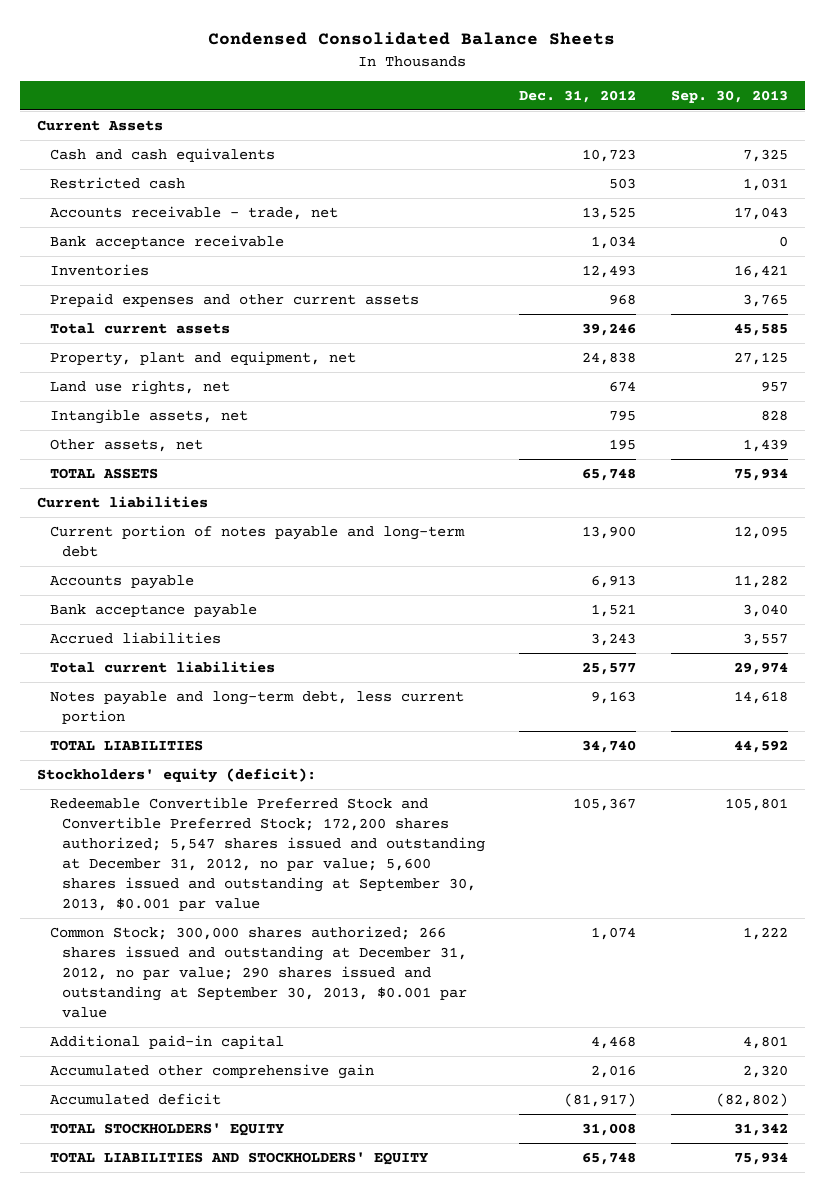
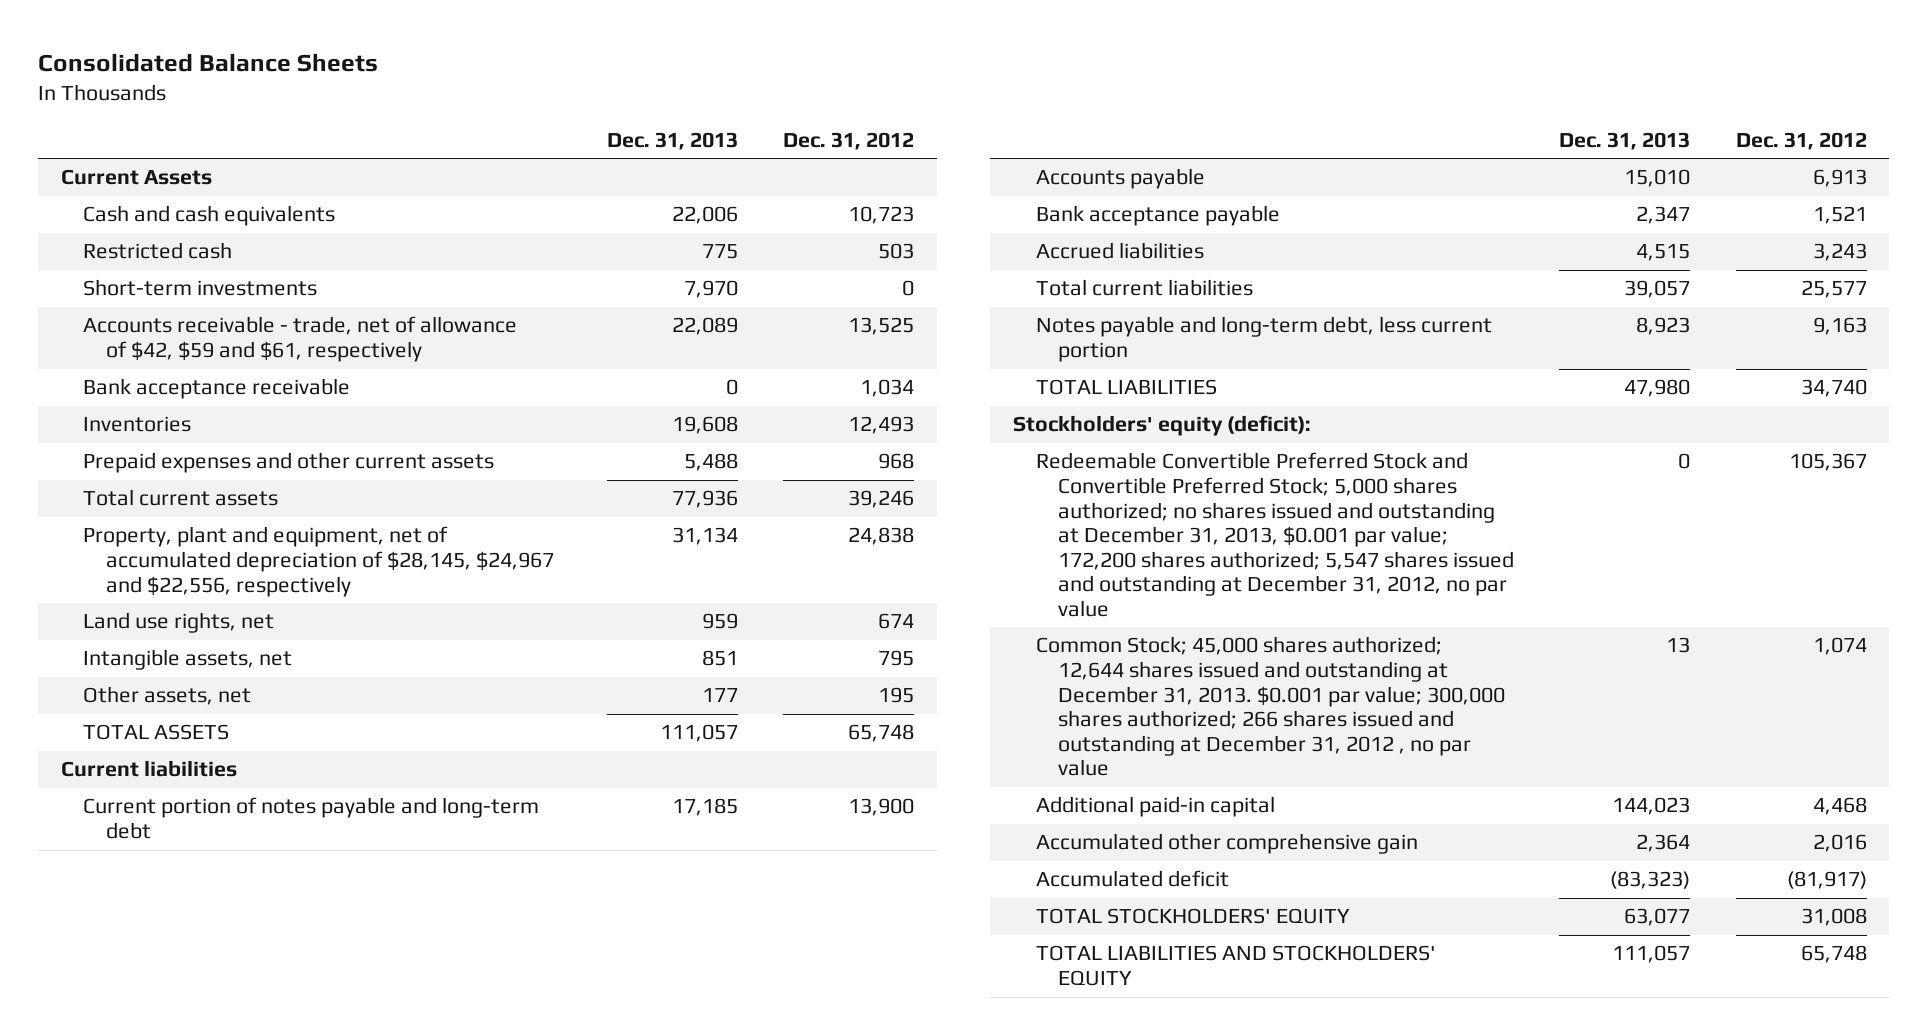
[208,32,616,46] Condensed Consolidated Balance Sheets -> [38,53,379,73] Consolidated Balance Sheets
[670,90,788,104] Sep. 30, 2013 -> none
none -> [607,131,739,150] Dec. 31, 2013
none -> [83,279,318,297] Short-term investments
[49,205,338,220] Accounts receivable - trade, net -> [83,316,518,363] Accounts receivable - trade, net of allowance of $42, $59 and $61, respectively
[49,350,356,366] Property, plant and equipment, net -> [83,526,554,597] Property, plant and equipment, net of accumulated depreciation of $28,145, $24,967 and $22,556, respectively
[49,796,486,912] Redeemable Convertible Preferred Stock and Convertible Preferred Stock; 172,200 shares authorized; 5,547 shares issued and outstanding at December 31, 2012, no par value; 5,600 shares issued and outstanding at September 30, 2013, $0.001 par value -> [1035,452,1514,617] Redeemable Convertible Preferred Stock and Convertible Preferred Stock; 5,000 shares authorized; no shares issued and outstanding at December 31, 2013, $0.001 par value; 172,200 shares authorized; 5,547 shares issued and outstanding at December 31, 2012, no par value
[49,925,468,1018] Common Stock; 300,000 shares authorized; 266 shares issued and outstanding at December 31, 2012, no par value; 290 shares issued and outstanding at September 30, 2013, $0.001 par value -> [1035,636,1505,777] Common Stock; 45,000 shares authorized; 12,644 shares issued and outstanding at December 31, 2013. $0.001 par value; 300,000 shares authorized; 266 shares issued and outstanding at December 31, 2012 , no par value

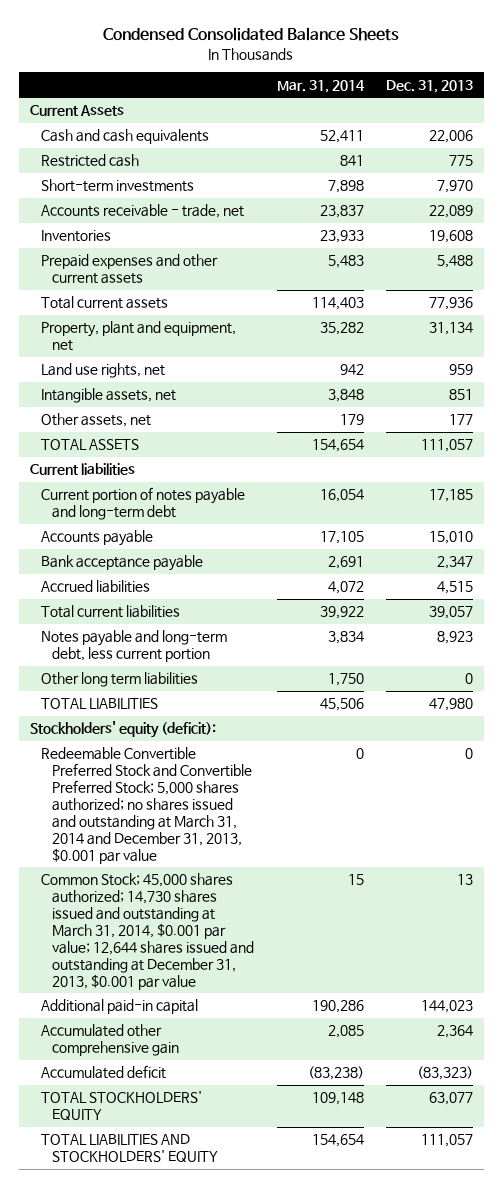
[38,53,379,73] Consolidated Balance Sheets -> [103,26,400,41] Condensed Consolidated Balance Sheets
[783,131,915,150] Dec. 31, 2012 -> none
none -> [276,79,365,93] Mar. 31, 2014
[83,378,351,400] Bank acceptance receivable -> none
[83,316,518,363] Accounts receivable - trade, net of allowance of $42, $59 and $61, respectively -> [41,204,245,219] Accounts receivable - trade, net
[83,526,554,597] Property, plant and equipment, net of accumulated depreciation of $28,145, $24,967 and $22,556, respectively -> [41,321,237,352] Property, plant and equipment, net
none -> [41,672,199,688] Other long term liabilities
[1035,452,1514,617] Redeemable Convertible Preferred Stock and Convertible Preferred Stock; 5,000 shares authorized; no shares issued and outstanding at December 31, 2013, $0.001 par value; 172,200 shares authorized; 5,547 shares issued and outstanding at December 31, 2012, no par value -> [41,747,253,864] Redeemable Convertible Preferred Stock and Convertible Preferred Stock; 5,000 shares authorized; no shares issued and outstanding at March 31, 2014 and December 31, 2013, $0.001 par value
[1035,636,1505,777] Common Stock; 45,000 shares authorized; 12,644 shares issued and outstanding at December 31, 2013. $0.001 par value; 300,000 shares authorized; 266 shares issued and outstanding at December 31, 2012 , no par value -> [41,873,255,990] Common Stock; 45,000 shares authorized; 14,730 shares issued and outstanding at March 31, 2014, $0.001 par value; 12,644 shares issued and outstanding at December 31, 2013, $0.001 par value

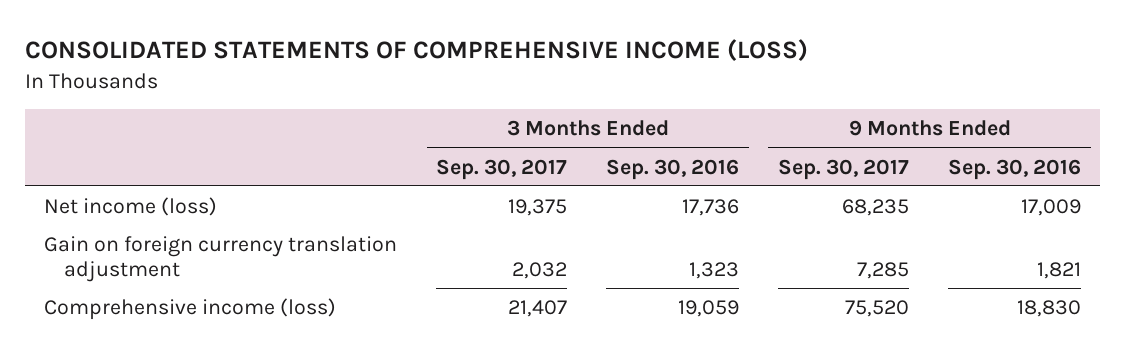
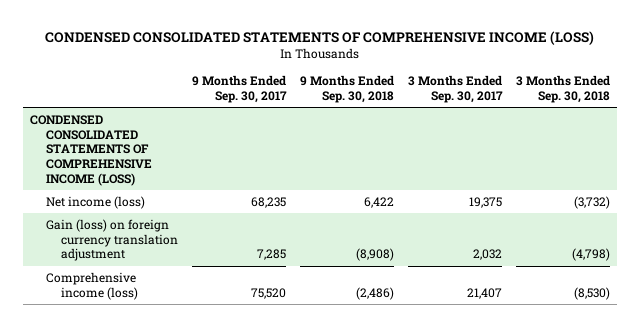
[24,39,808,62] CONSOLIDATED STATEMENTS OF COMPREHENSIVE INCOME (LOSS) -> [45,30,595,45] CONDENSED CONSOLIDATED STATEMENTS OF COMPREHENSIVE INCOME (LOSS)
[606,158,740,180] Sep. 30, 2016 -> none
[947,158,1081,180] Sep. 30, 2016 -> none
none -> [300,75,395,104] 9 Months Ended Sep. 30, 2018
none -> [516,75,611,104] 3 Months Ended Sep. 30, 2018
none -> [30,114,152,187] CONDENSED CONSOLIDATED STATEMENTS OF COMPREHENSIVE INCOME (LOSS)
[44,235,398,282] Gain on foreign currency translation adjustment -> [45,218,179,262] Gain (loss) on foreign currency translation adjustment

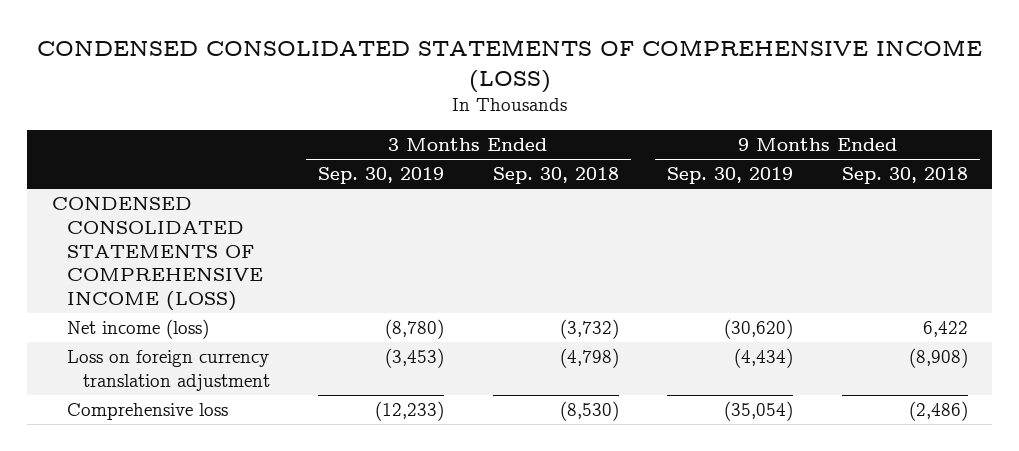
[192,75,288,104] 9 Months Ended Sep. 30, 2017 -> none
[408,75,504,104] 3 Months Ended Sep. 30, 2017 -> none
none -> [318,167,445,185] Sep. 30, 2019
none -> [667,167,794,185] Sep. 30, 2019
[45,218,179,262] Gain (loss) on foreign currency translation adjustment -> [67,350,270,391] Loss on foreign currency translation adjustment
[45,271,139,300] Comprehensive income (loss) -> [67,403,229,421] Comprehensive loss

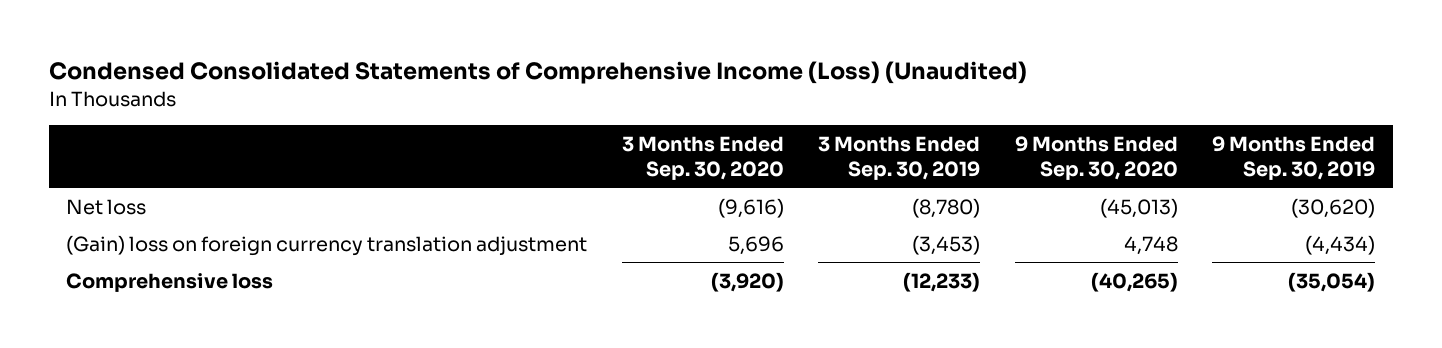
[36,39,982,93] CONDENSED CONSOLIDATED STATEMENTS OF COMPREHENSIVE INCOME (LOSS) -> [49,61,1028,85] Condensed Consolidated Statements of Comprehensive Income (Loss) (Unaudited)
[492,167,619,185] Sep. 30, 2018 -> none
[841,167,968,185] Sep. 30, 2018 -> none
none -> [621,135,784,180] 3 Months Ended Sep. 30, 2020
none -> [1014,135,1178,180] 9 Months Ended Sep. 30, 2020
[51,197,264,311] CONDENSED CONSOLIDATED STATEMENTS OF COMPREHENSIVE INCOME (LOSS) -> none
[67,319,210,340] Net income (loss) -> [66,198,147,215] Net loss
[67,350,270,391] Loss on foreign currency translation adjustment -> [66,234,588,256] (Gain) loss on foreign currency translation adjustment

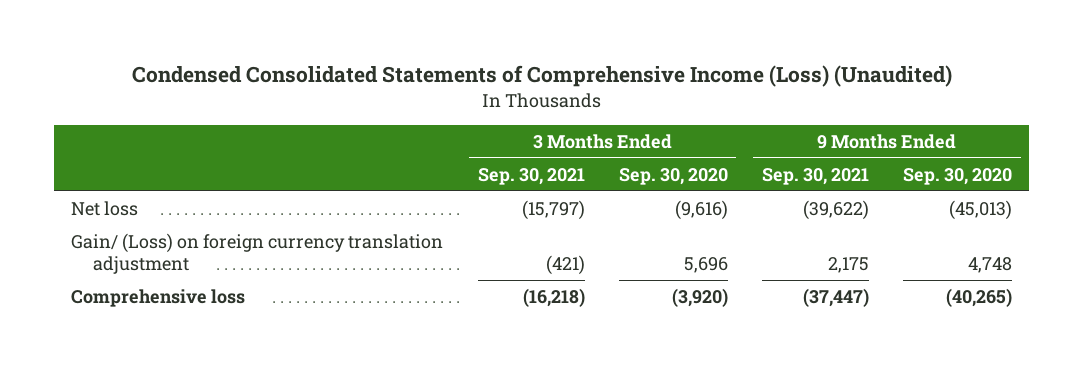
[818,135,981,180] 3 Months Ended Sep. 30, 2019 -> none
[1212,135,1376,180] 9 Months Ended Sep. 30, 2019 -> none
none -> [477,167,585,185] Sep. 30, 2021
none -> [762,167,870,185] Sep. 30, 2021
[66,234,588,256] (Gain) loss on foreign currency translation adjustment -> [71,232,444,275] Gain/ (Loss) on foreign currency translation adjustment

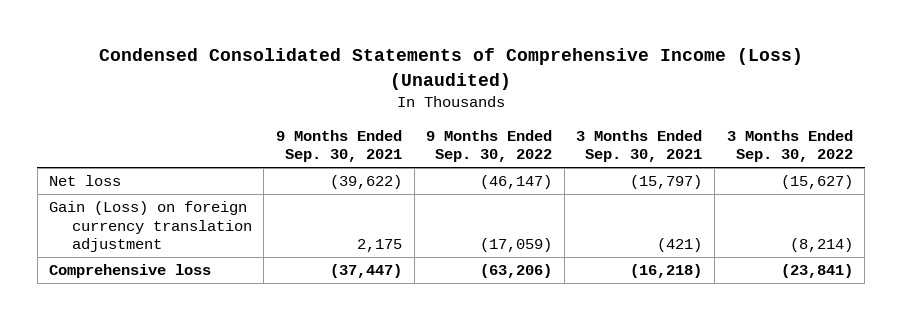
[618,167,728,185] Sep. 30, 2020 -> none
[903,167,1013,185] Sep. 30, 2020 -> none
none -> [426,129,553,163] 9 Months Ended Sep. 30, 2022
none -> [726,129,853,163] 3 Months Ended Sep. 30, 2022
[71,232,444,275] Gain/ (Loss) on foreign currency translation adjustment -> [49,201,252,253] Gain (Loss) on foreign currency translation adjustment

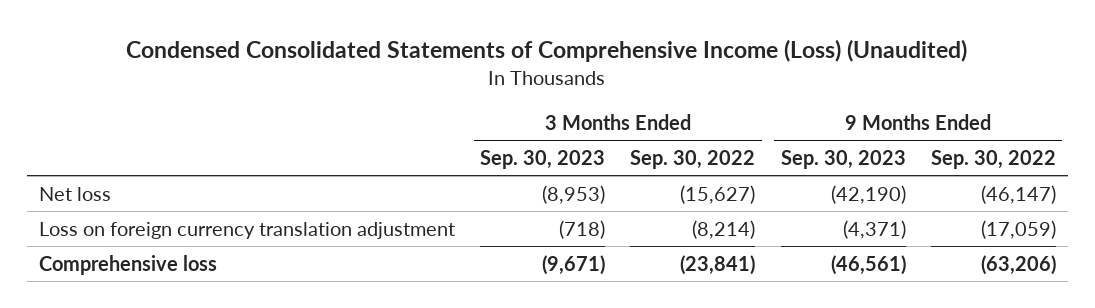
[276,129,403,163] 9 Months Ended Sep. 30, 2021 -> none
[576,129,703,163] 3 Months Ended Sep. 30, 2021 -> none
none -> [480,149,606,169] Sep. 30, 2023
none -> [780,149,906,169] Sep. 30, 2023
[49,201,252,253] Gain (Loss) on foreign currency translation adjustment -> [39,221,456,239] Loss on foreign currency translation adjustment

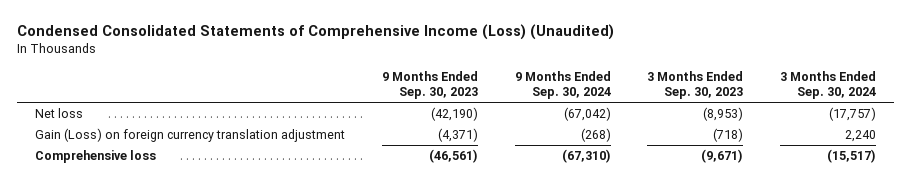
[630,149,756,169] Sep. 30, 2022 -> none
[930,149,1056,169] Sep. 30, 2022 -> none
none -> [514,70,611,100] 9 Months Ended Sep. 30, 2024
none -> [779,70,876,100] 3 Months Ended Sep. 30, 2024
[39,221,456,239] Loss on foreign currency translation adjustment -> [35,127,346,142] Gain (Loss) on foreign currency translation adjustment

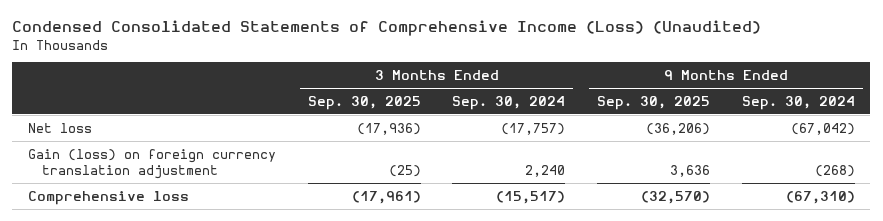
[381,70,478,100] 9 Months Ended Sep. 30, 2023 -> none
[647,70,744,100] 3 Months Ended Sep. 30, 2023 -> none
none -> [307,95,421,110] Sep. 30, 2025
none -> [597,95,711,110] Sep. 30, 2025
[35,127,346,142] Gain (Loss) on foreign currency translation adjustment -> [28,148,277,179] Gain (loss) on foreign currency translation adjustment

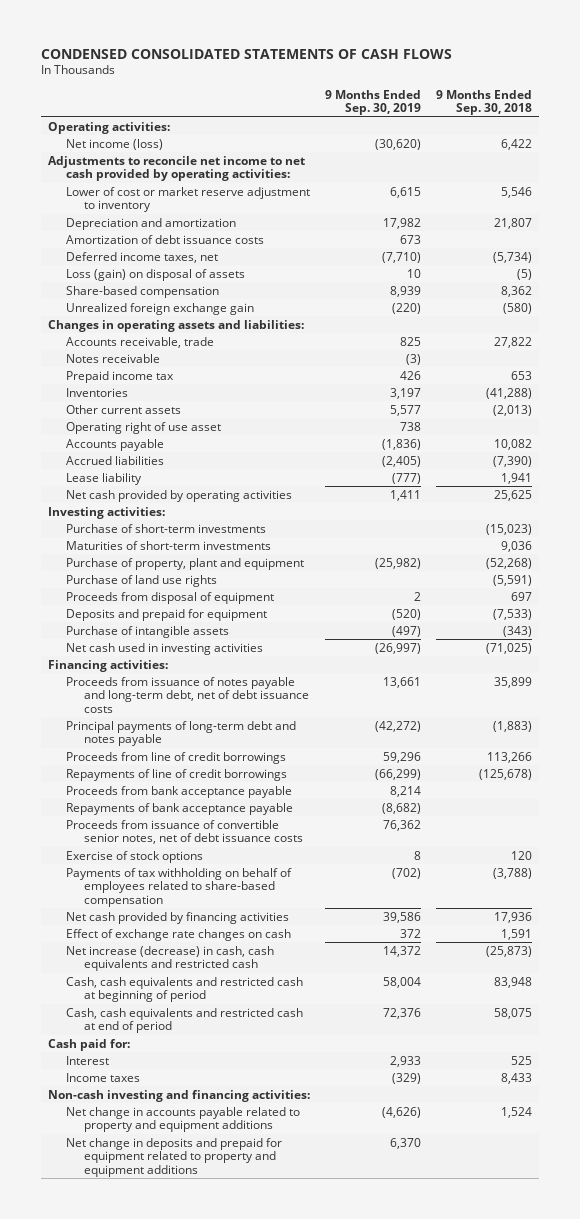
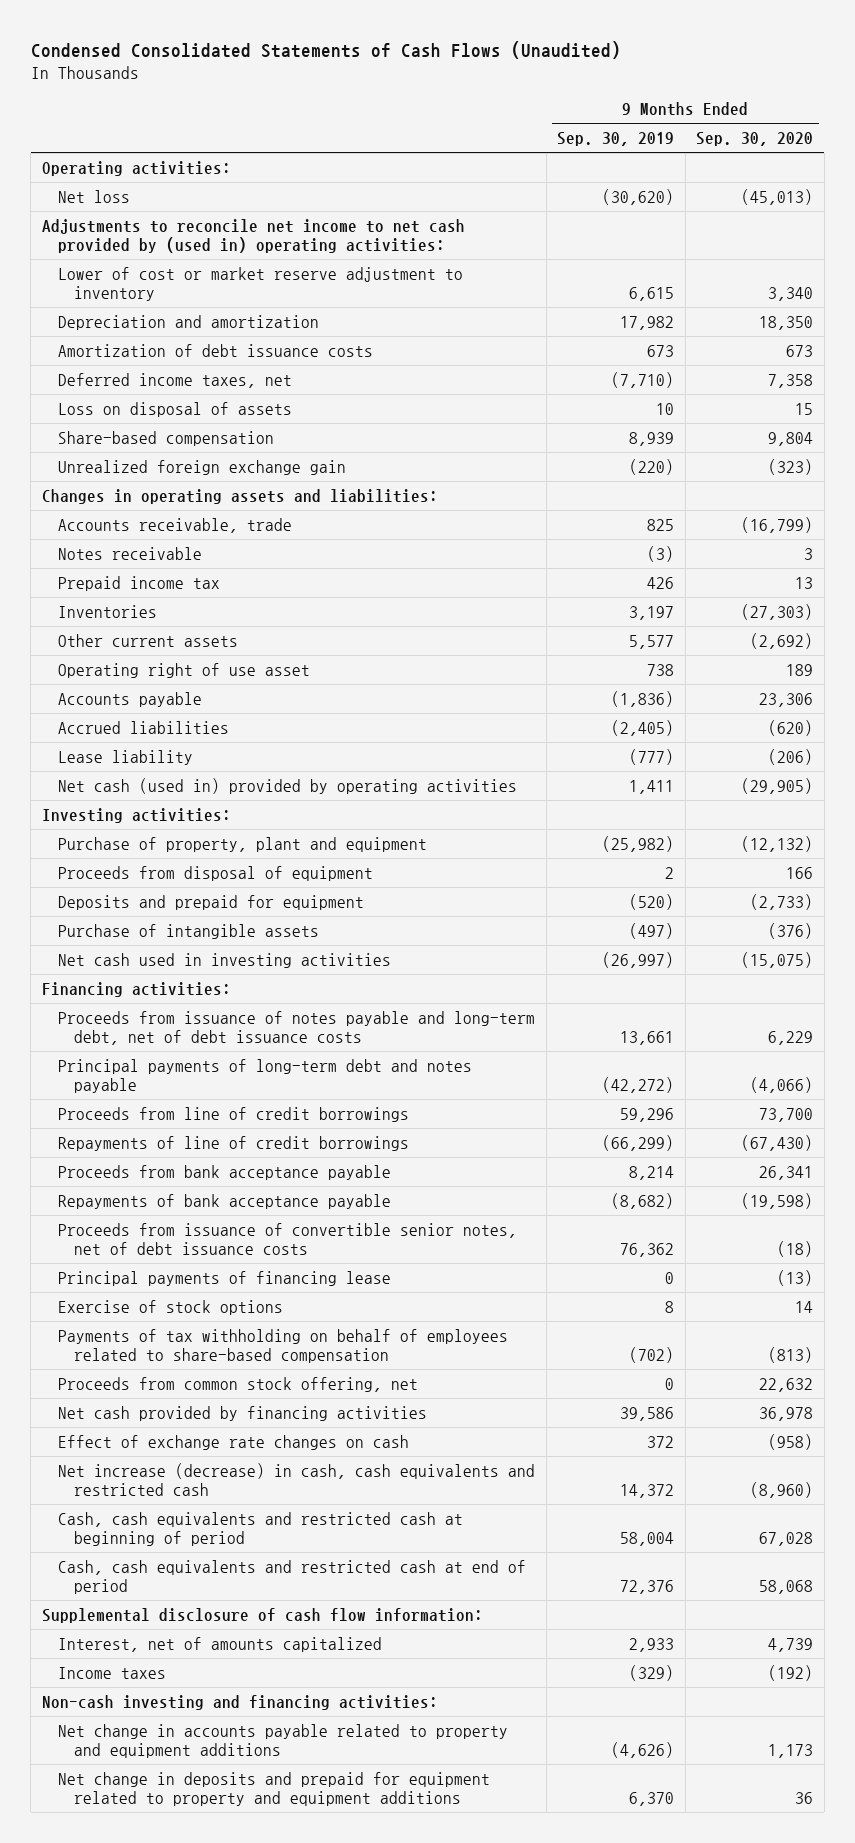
[40,48,452,59] CONDENSED CONSOLIDATED STATEMENTS OF CASH FLOWS -> [30,40,621,59] Condensed Consolidated Statements of Cash Flows (Unaudited)
[435,89,532,116] 9 Months Ended Sep. 30, 2018 -> none
none -> [696,131,814,146] Sep. 30, 2020
[65,138,163,150] Net income (loss) -> [58,189,131,203] Net loss
[47,155,305,182] Adjustments to reconcile net income to net cash provided by operating activities: -> [41,218,465,253] Adjustments to reconcile net income to net cash provided by (used in) operating activities:
[65,268,245,281] Loss (gain) on disposal of assets -> [58,401,293,417] Loss on disposal of assets
[65,489,292,502] Net cash provided by operating activities -> [58,777,518,794] Net cash (used in) provided by operating activities
[65,523,266,533] Purchase of short-term investments -> none
[65,540,271,550] Maturities of short-term investments -> none
[65,574,217,587] Purchase of land use rights -> none
none -> [58,1270,392,1286] Principal payments of financing lease
none -> [58,1376,419,1392] Proceeds from common stock offering, net
[47,1038,130,1051] Cash paid for: -> none
none -> [41,1607,483,1623] Supplemental disclosure of cash flow information:
[65,1055,109,1065] Interest -> [58,1636,383,1652] Interest, net of amounts capitalized

